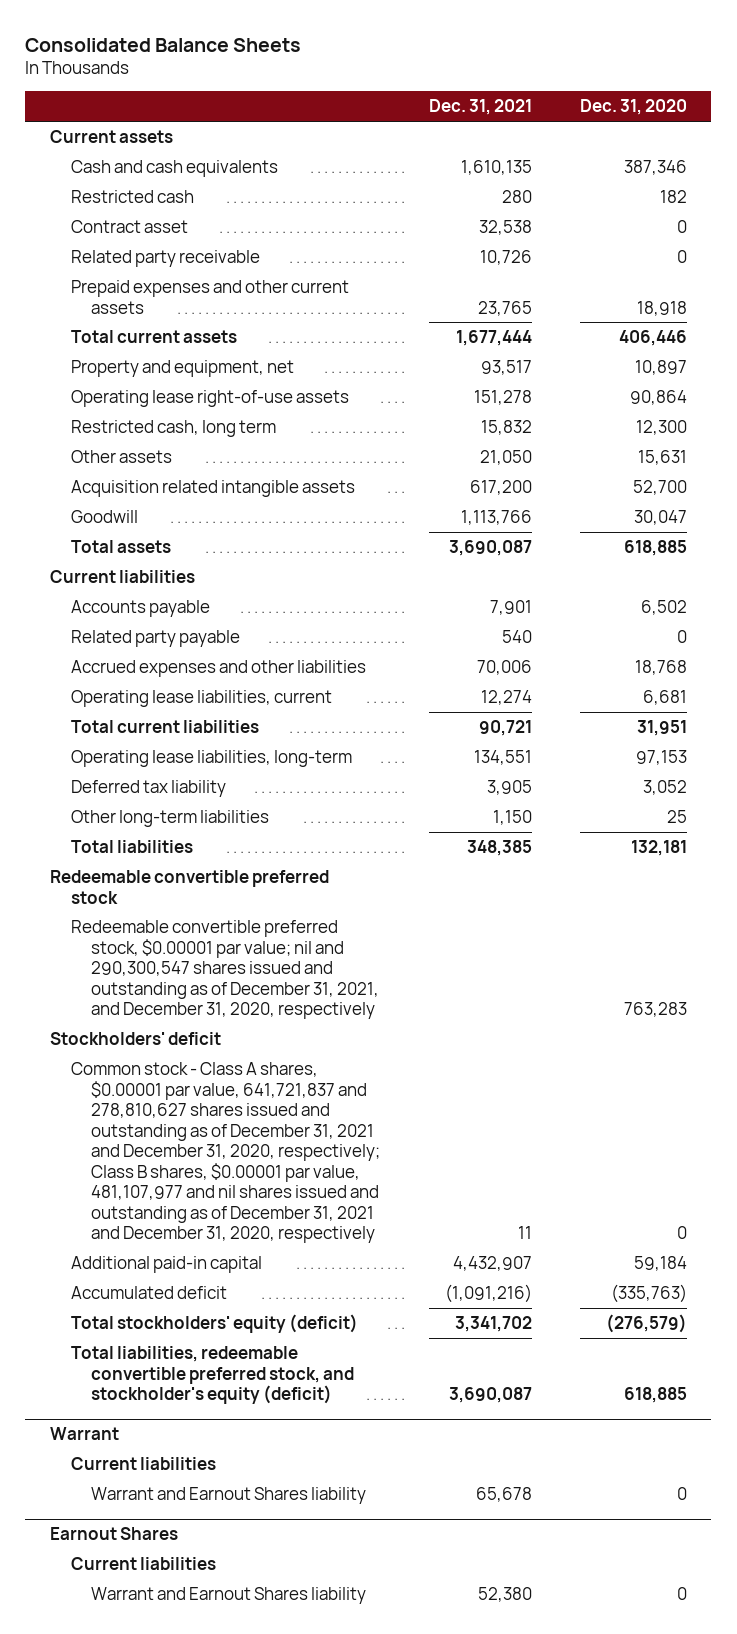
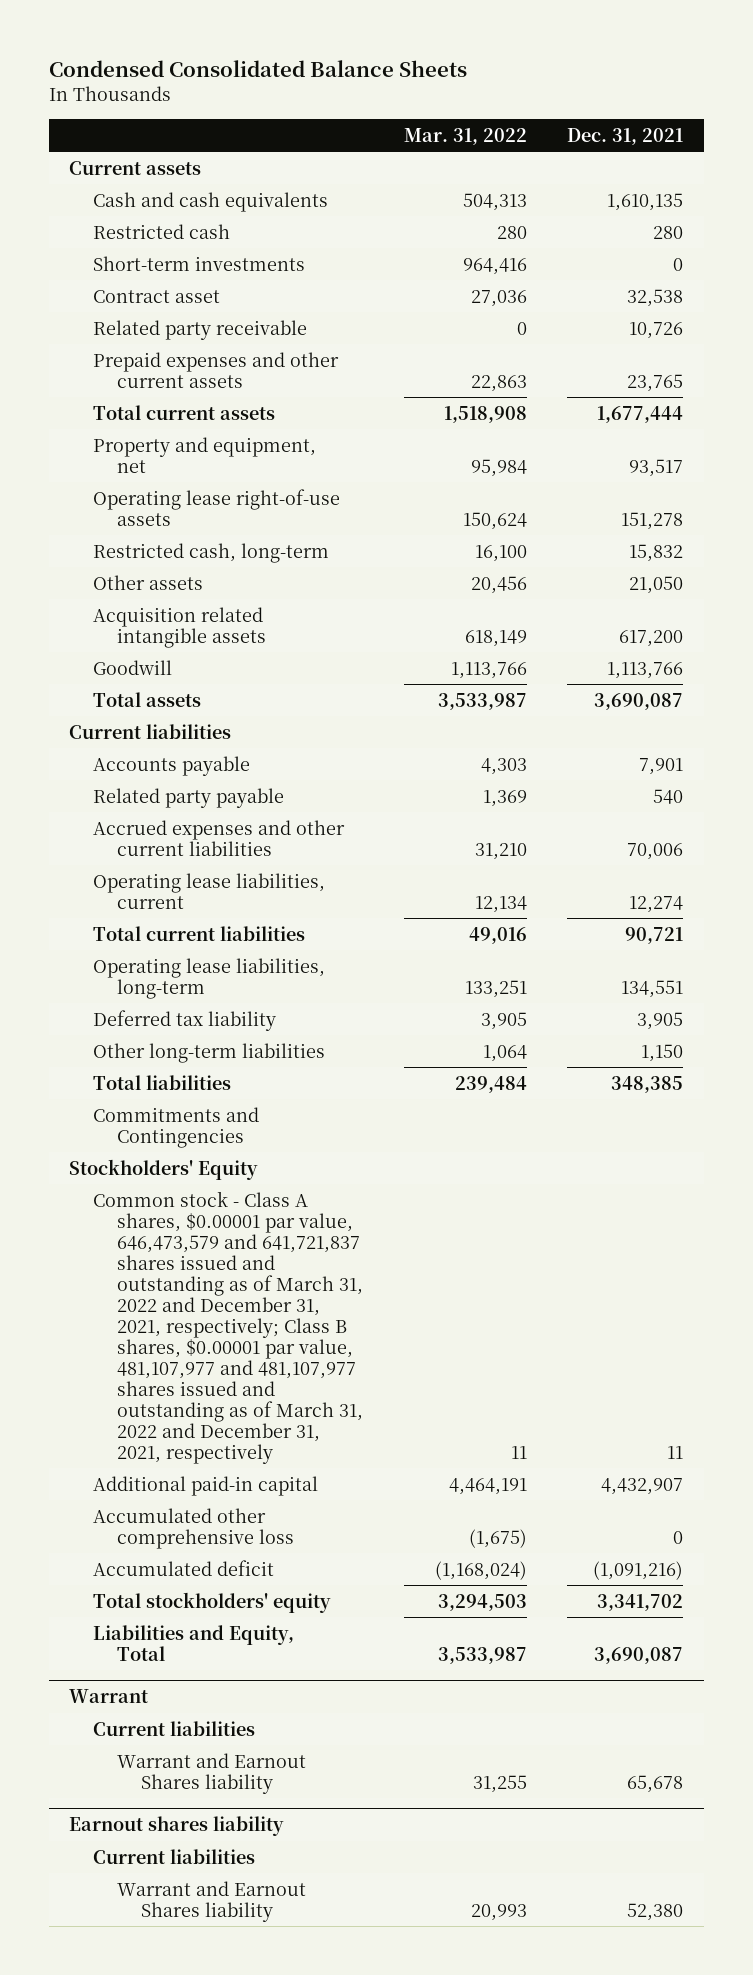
[25,37,302,52] Consolidated Balance Sheets -> [49,59,468,77] Condensed Consolidated Balance Sheets
[580,99,688,116] Dec. 31, 2020 -> none
none -> [403,127,527,145] Mar. 31, 2022
none -> [93,255,306,271] Short-term investments
[70,420,276,438] Restricted cash, long term -> [93,542,330,563] Restricted cash, long-term
[70,660,366,678] Accrued expenses and other liabilities -> [93,819,346,856] Accrued expenses and other current liabilities
[49,870,329,904] Redeemable convertible preferred stock -> none
[70,920,380,1020] Redeemable convertible preferred stock, $0.00001 par value; nil and 290,300,547 shares issued and outstanding as of December 31, 2021, and December 31, 2020, respectively -> none
none -> [93,1106,260,1148] Commitments and Contingencies
[49,1032,221,1046] Stockholders' deficit -> [69,1158,259,1180] Stockholders' Equity
[70,1062,381,1244] Common stock - Class A shares, $0.00001 par value, 641,721,837 and 278,810,627 shares issued and outstanding as of December 31, 2021 and December 31, 2020, respectively; Class B shares, $0.00001 par value, 481,107,977 and nil shares issued and outstanding as of December 31, 2021 and December 31, 2020, respectively -> [93,1190,363,1464] Common stock - Class A shares, $0.00001 par value, 646,473,579 and 641,721,837 shares issued and outstanding as of March 31, 2022 and December 31, 2021, respectively; Class B shares, $0.00001 par value, 481,107,977 and 481,107,977 shares issued and outstanding as of March 31, 2022 and December 31, 2021, respectively
none -> [93,1507,294,1549] Accumulated other comprehensive loss
[70,1314,358,1334] Total stockholders' equity (deficit) -> [93,1591,332,1613] Total stockholders' equity
[70,1346,355,1405] Total liabilities, redeemable convertible preferred stock, and stockholder's equity (deficit) -> [93,1624,295,1661] Liabilities and Equity, Total
[49,1527,178,1541] Earnout Shares -> [69,1816,285,1837] Earnout shares liability

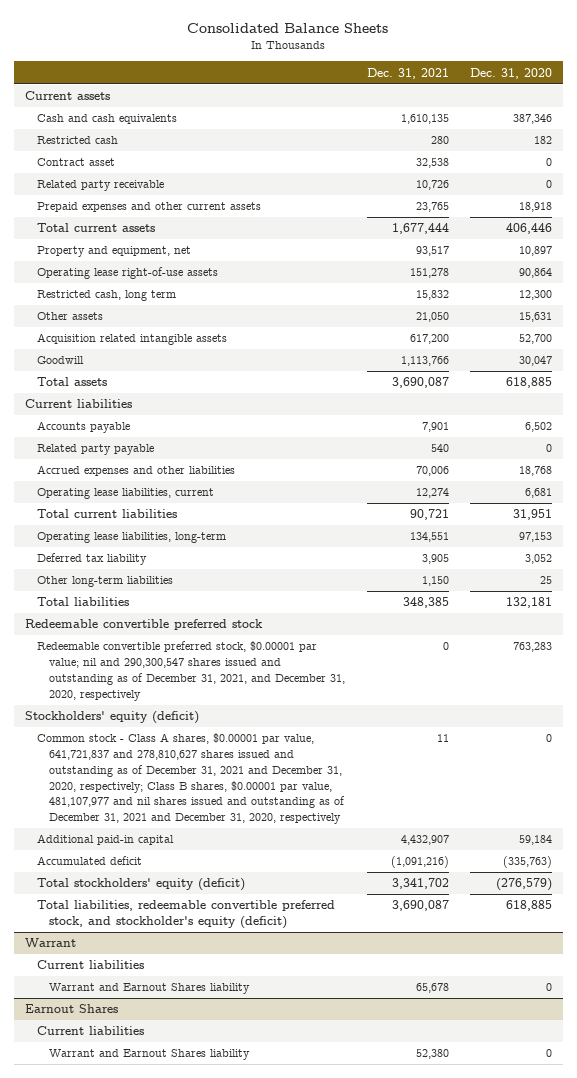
[49,59,468,77] Condensed Consolidated Balance Sheets -> [187,22,389,33] Consolidated Balance Sheets
[403,127,527,145] Mar. 31, 2022 -> none
none -> [470,67,553,79] Dec. 31, 2020
[93,255,306,271] Short-term investments -> none
[93,542,330,563] Restricted cash, long-term -> [36,290,176,302] Restricted cash, long term
[93,819,346,856] Accrued expenses and other current liabilities -> [36,465,235,477] Accrued expenses and other liabilities
[93,1106,260,1148] Commitments and Contingencies -> none
none -> [24,619,263,631] Redeemable convertible preferred stock
none -> [36,641,346,701] Redeemable convertible preferred stock, $0.00001 par value; nil and 290,300,547 shares issued and outstanding as of December 31, 2021, and December 31, 2020, respectively
[69,1158,259,1180] Stockholders' Equity -> [24,711,199,725] Stockholders' equity (deficit)
[93,1190,363,1464] Common stock - Class A shares, $0.00001 par value, 646,473,579 and 641,721,837 shares issued and outstanding as of March 31, 2022 and December 31, 2021, respectively; Class B shares, $0.00001 par value, 481,107,977 and 481,107,977 shares issued and outstanding as of March 31, 2022 and December 31, 2021, respectively -> [36,733,346,825] Common stock - Class A shares, $0.00001 par value, 641,721,837 and 278,810,627 shares issued and outstanding as of December 31, 2021 and December 31, 2020, respectively; Class B shares, $0.00001 par value, 481,107,977 and nil shares issued and outstanding as of December 31, 2021 and December 31, 2020, respectively
[93,1507,294,1549] Accumulated other comprehensive loss -> none
[93,1591,332,1613] Total stockholders' equity -> [36,878,245,892] Total stockholders' equity (deficit)
[93,1624,295,1661] Liabilities and Equity, Total -> [36,900,335,930] Total liabilities, redeemable convertible preferred stock, and stockholder's equity (deficit)
[69,1816,285,1837] Earnout shares liability -> [24,1004,118,1014] Earnout Shares

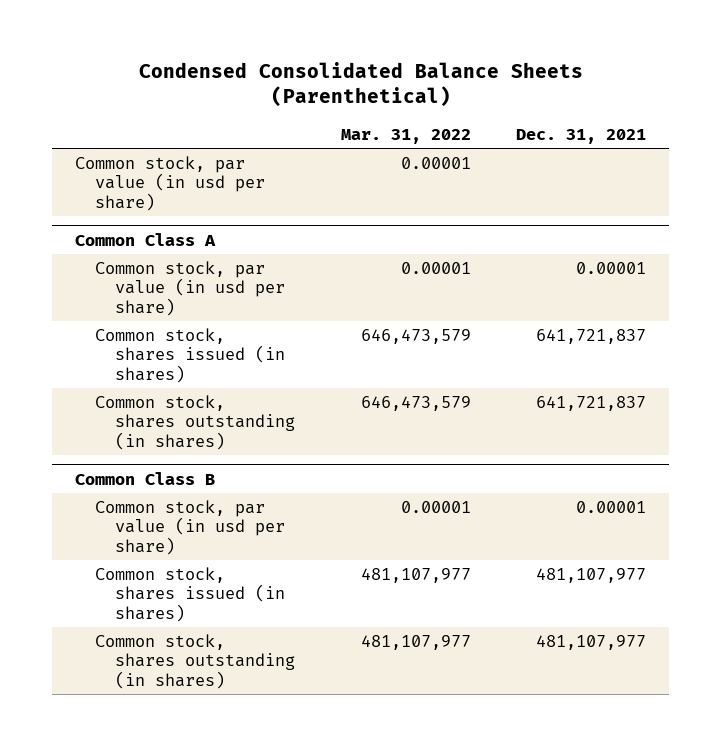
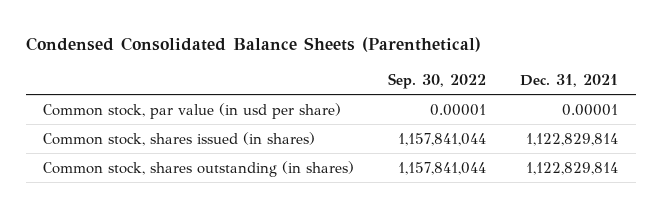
[340,128,471,144] Mar. 31, 2022 -> none
none -> [388,72,487,89] Sep. 30, 2022
[75,156,266,211] Common stock, par value (in usd per share) -> none
[75,232,217,246] Common Class A -> none
[75,471,216,485] Common Class B -> none
[95,500,286,555] Common stock, par value (in usd per share) -> none
[95,567,286,622] Common stock, shares issued (in shares) -> none
[95,634,296,689] Common stock, shares outstanding (in shares) -> none
[536,329,647,345] 641,721,837 -> [526,133,619,147] 1,122,829,814
[536,396,647,412] 641,721,837 -> [526,162,619,176] 1,122,829,814

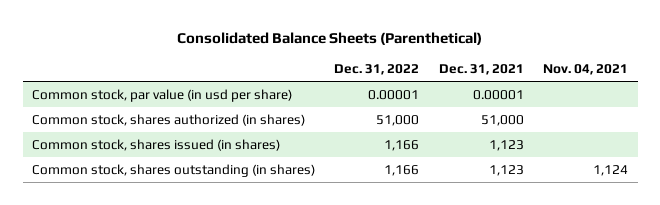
[25,36,481,52] Condensed Consolidated Balance Sheets (Parenthetical) -> [177,32,483,46] Consolidated Balance Sheets (Parenthetical)
[388,72,487,89] Sep. 30, 2022 -> none
none -> [334,64,420,76] Dec. 31, 2022
none -> [542,64,628,76] Nov. 04, 2021
none -> [32,113,306,126] Common stock, shares authorized (in shares)
[526,133,619,147] 1,122,829,814 -> [488,139,524,151] 1,123
[526,162,619,176] 1,122,829,814 -> [488,164,524,176] 1,123

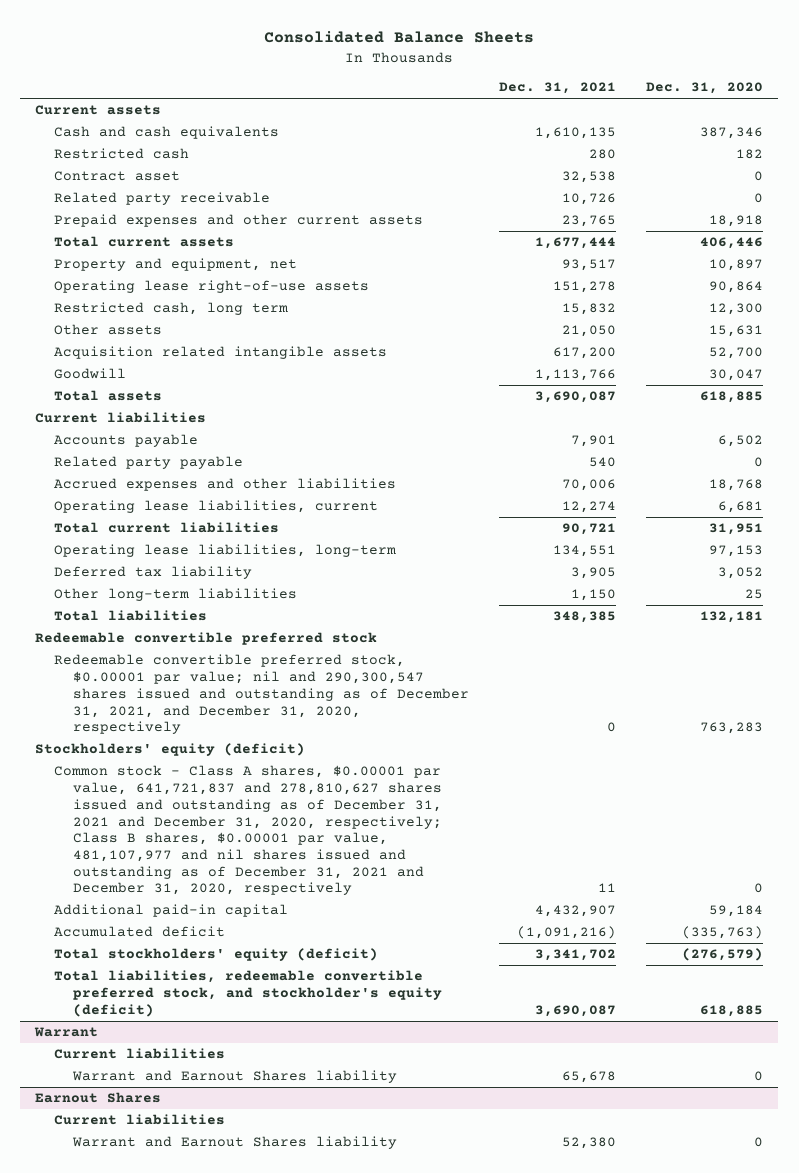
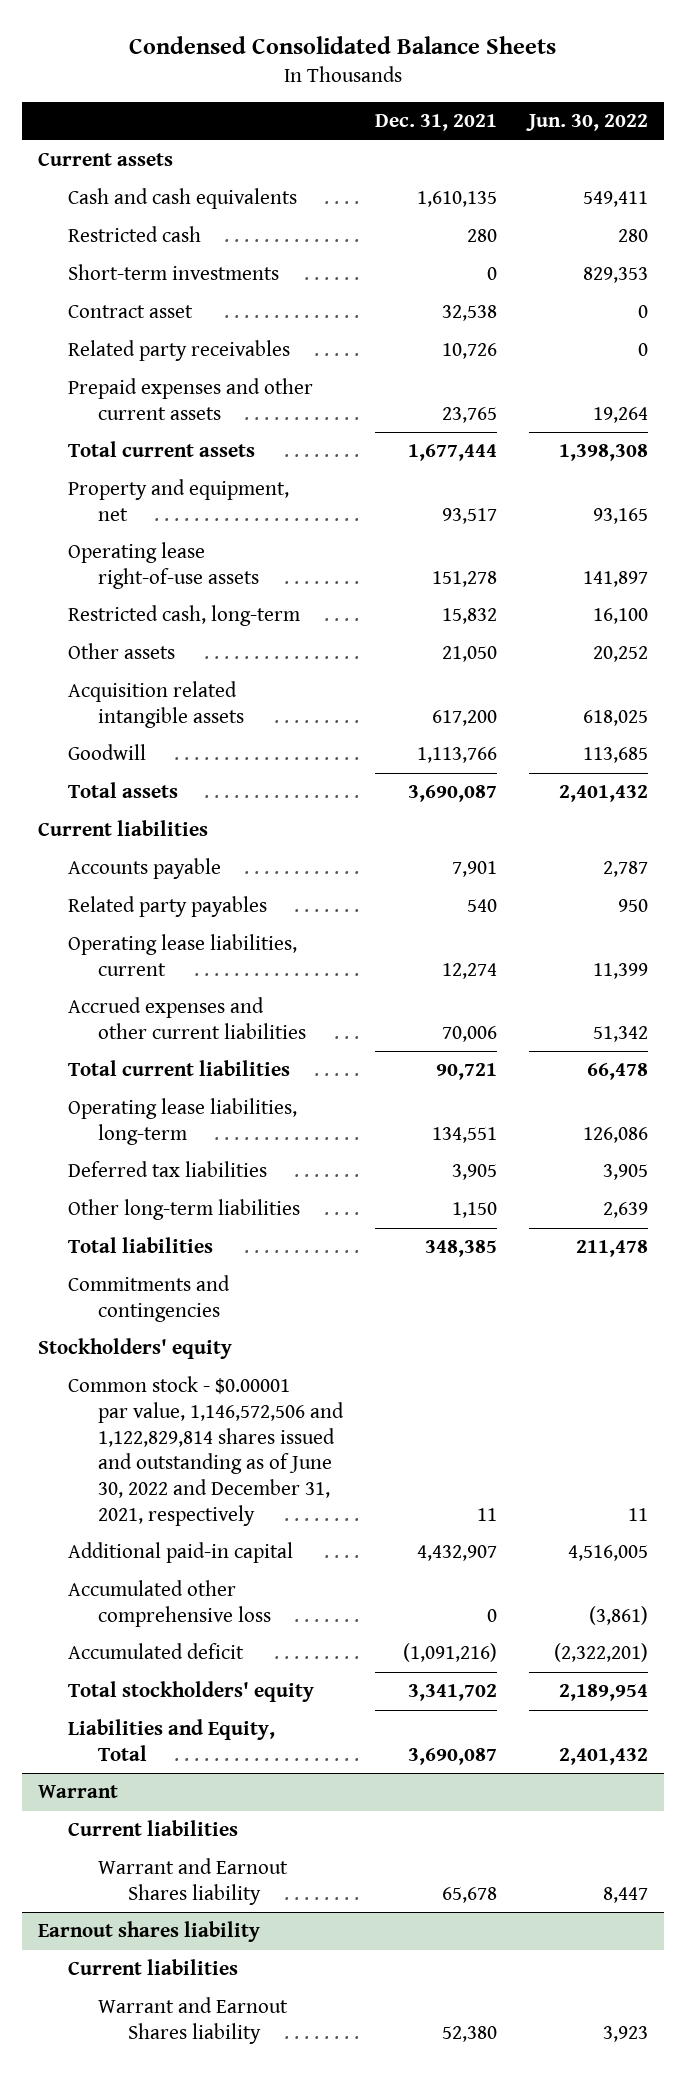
[264,31,535,44] Consolidated Balance Sheets -> [129,36,557,55] Condensed Consolidated Balance Sheets
[646,82,764,95] Dec. 31, 2020 -> none
none -> [526,114,649,132] Jun. 30, 2022
none -> [68,264,280,281] Short-term investments
[53,192,270,206] Related party receivable -> [68,340,291,362] Related party receivables
[53,302,288,316] Restricted cash, long term -> [68,605,301,627] Restricted cash, long-term
[53,478,396,492] Accrued expenses and other liabilities -> none
[53,456,243,470] Related party payable -> [68,896,268,918] Related party payables
none -> [68,997,307,1039] Accrued expenses and other current liabilities
[53,566,252,580] Deferred tax liability -> [68,1161,268,1178] Deferred tax liabilities
[35,632,378,646] Redeemable convertible preferred stock -> none
[53,654,469,735] Redeemable convertible preferred stock, $0.00001 par value; nil and 290,300,547 shares issued and outstanding as of December 31, 2021, and December 31, 2020, respectively -> none
none -> [68,1275,231,1322] Commitments and contingencies
[35,743,306,757] Stockholders' equity (deficit) -> [38,1338,233,1360] Stockholders' equity
[53,765,442,896] Common stock - Class A shares, $0.00001 par value, 641,721,837 and 278,810,627 shares issued and outstanding as of December 31, 2021 and December 31, 2020, respectively; Class B shares, $0.00001 par value, 481,107,977 and nil shares issued and outstanding as of December 31, 2021 and December 31, 2020, respectively -> [68,1376,345,1526] Common stock - $0.00001 par value, 1,146,572,506 and 1,122,829,814 shares issued and outstanding as of June 30, 2022 and December 31, 2021, respectively
none -> [68,1580,272,1627] Accumulated other comprehensive loss
[53,948,378,962] Total stockholders' equity (deficit) -> [68,1681,315,1703] Total stockholders' equity
[53,970,442,1017] Total liabilities, redeemable convertible preferred stock, and stockholder's equity (deficit) -> [68,1719,276,1761] Liabilities and Equity, Total
[35,1092,162,1104] Earnout Shares -> [38,1921,261,1943] Earnout shares liability

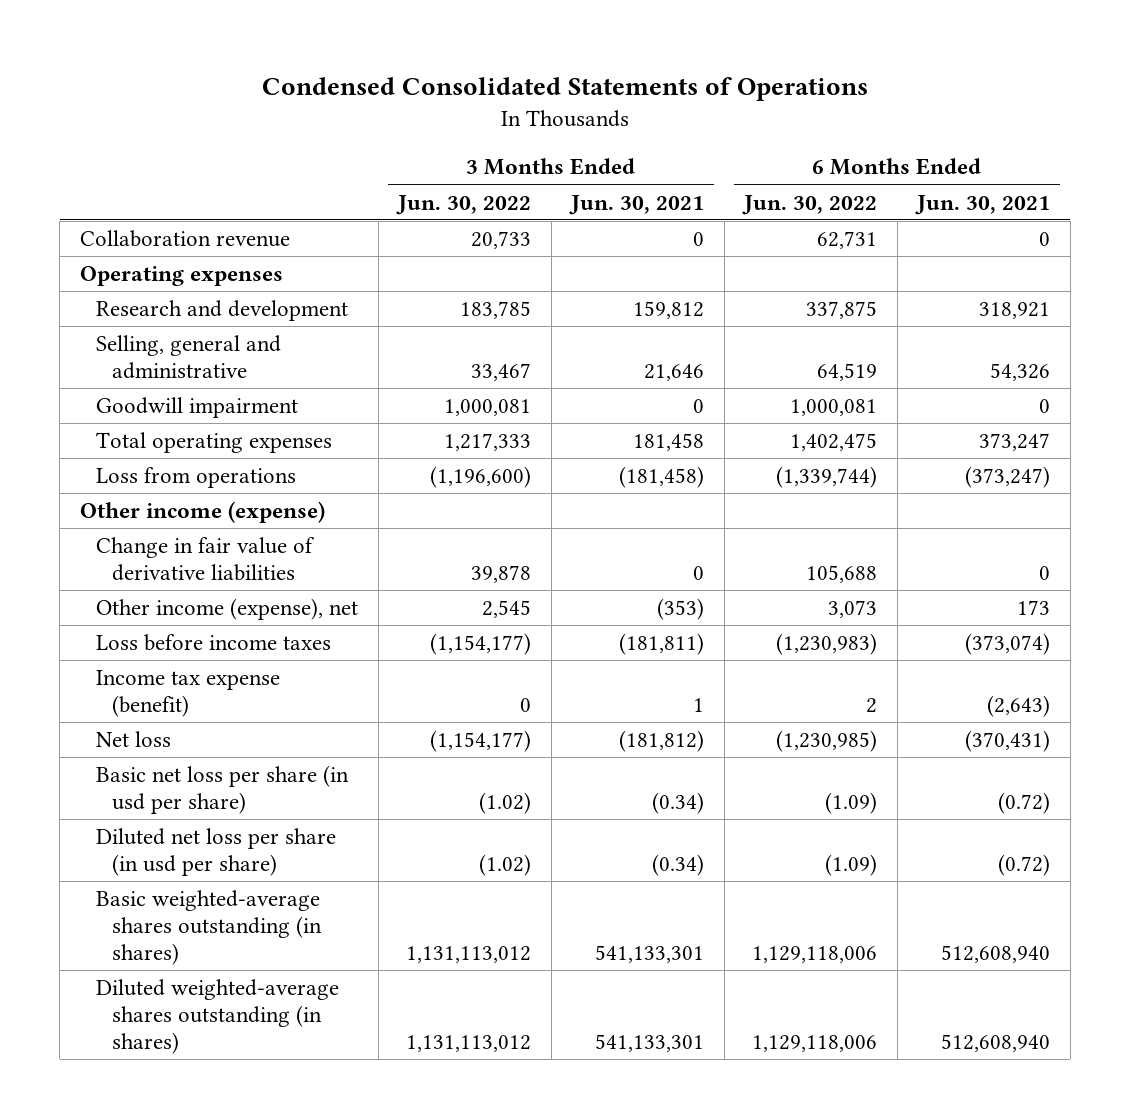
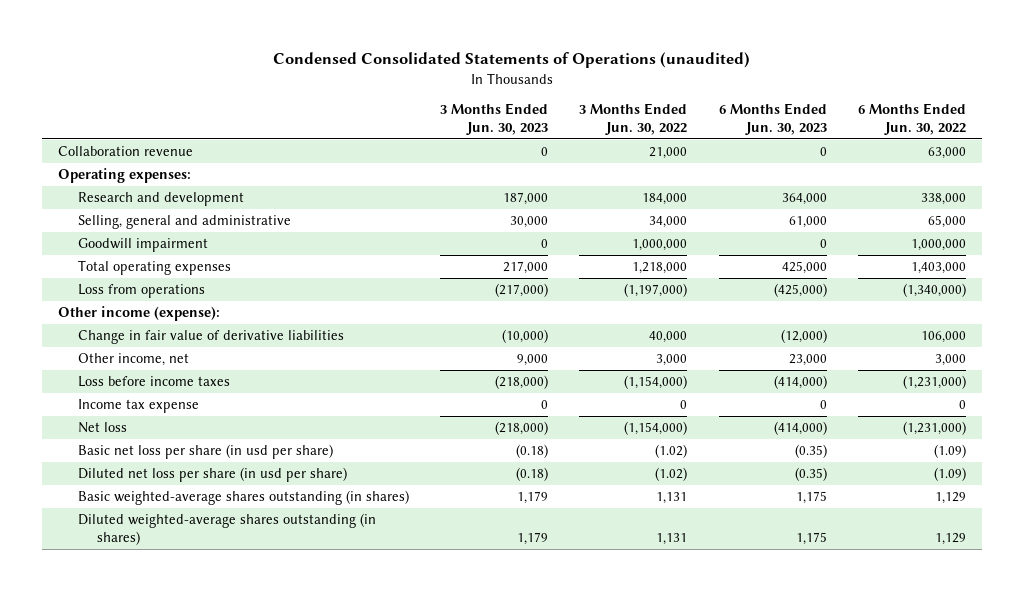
[261,77,868,102] Condensed Consolidated Statements of Operations -> [273,52,751,69] Condensed Consolidated Statements of Operations (unaudited)
[569,194,705,215] Jun. 30, 2021 -> none
[915,194,1051,215] Jun. 30, 2021 -> none
none -> [439,102,548,136] 3 Months Ended Jun. 30, 2023
none -> [718,102,827,136] 6 Months Ended Jun. 30, 2023
[471,231,532,250] 20,733 -> [649,146,688,159] 21,000
[817,231,878,250] 62,731 -> [928,146,967,159] 63,000
[79,266,283,287] Operating expenses -> [58,167,192,183] Operating expenses:
[460,301,532,320] 183,785 -> [642,192,688,205] 184,000
[806,301,878,320] 337,875 -> [921,192,967,205] 338,000
[471,362,532,381] 33,467 -> [649,215,688,228] 34,000
[817,362,878,381] 64,519 -> [928,214,967,228] 65,000
[444,399,532,417] 1,000,081 -> [632,238,688,251] 1,000,000
[790,399,878,417] 1,000,081 -> [911,238,967,251] 1,000,000
[444,433,532,452] 1,217,333 -> [632,261,688,274] 1,218,000
[790,433,878,452] 1,402,475 -> [911,261,967,274] 1,403,000
[430,466,532,489] (1,196,600) -> [624,282,688,297] (1,197,000)
[776,466,878,489] (1,339,744) -> [903,282,967,297] (1,340,000)
[79,501,325,524] Other income (expense) -> [58,305,221,321] Other income (expense):
[471,564,532,583] 39,878 -> [649,330,688,343] 40,000
[806,564,878,583] 105,688 -> [921,330,967,343] 106,000
[96,598,359,621] Other income (expense), net -> [77,352,189,366] Other income, net
[482,600,532,619] 2,545 -> [656,353,688,366] 3,000
[828,600,878,619] 3,073 -> [935,353,967,366] 3,000
[430,633,532,656] (1,154,177) -> [624,374,688,389] (1,154,000)
[776,633,878,656] (1,230,983) -> [903,374,967,389] (1,231,000)
[96,670,281,717] Income tax expense (benefit) -> [77,398,199,413] Income tax expense
[866,697,878,713] 2 -> [959,399,967,409] 0
[430,730,532,753] (1,154,177) -> [624,420,688,435] (1,154,000)
[776,730,878,753] (1,230,985) -> [903,420,967,435] (1,231,000)
[406,945,532,963] 1,131,113,012 -> [656,491,688,504] 1,131
[752,945,878,963] 1,129,118,006 -> [935,491,967,504] 1,129
[406,1034,532,1052] 1,131,113,012 -> [656,533,688,546] 1,131
[752,1034,878,1052] 1,129,118,006 -> [935,533,967,546] 1,129

